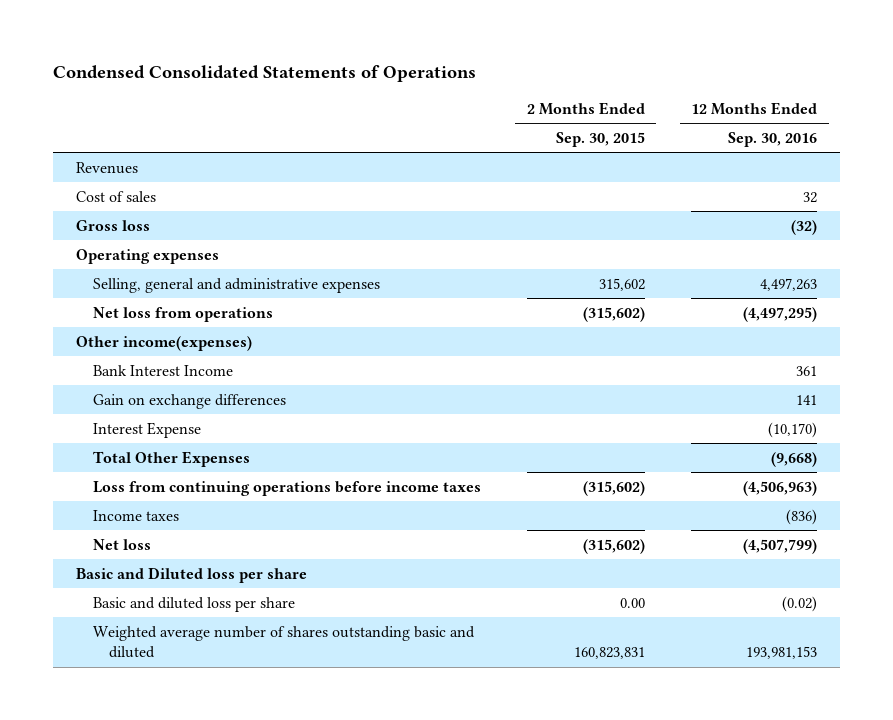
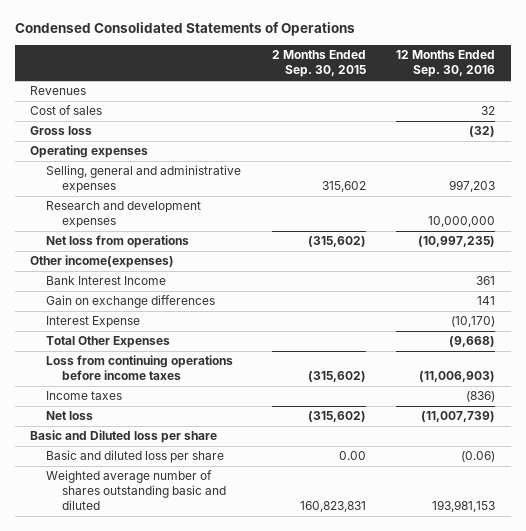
[760,277,818,291] 4,497,263 -> [449,180,496,193] 997,203
none -> [46,201,202,229] Research and development expenses
[743,306,818,322] (4,497,295) -> [418,236,496,248] (10,997,235)
[743,480,818,496] (4,506,963) -> [419,371,496,383] (11,006,903)
[743,538,818,554] (4,507,799) -> [421,411,496,423] (11,007,739)
[782,595,818,612] (0.02) -> [461,451,496,463] (0.06)

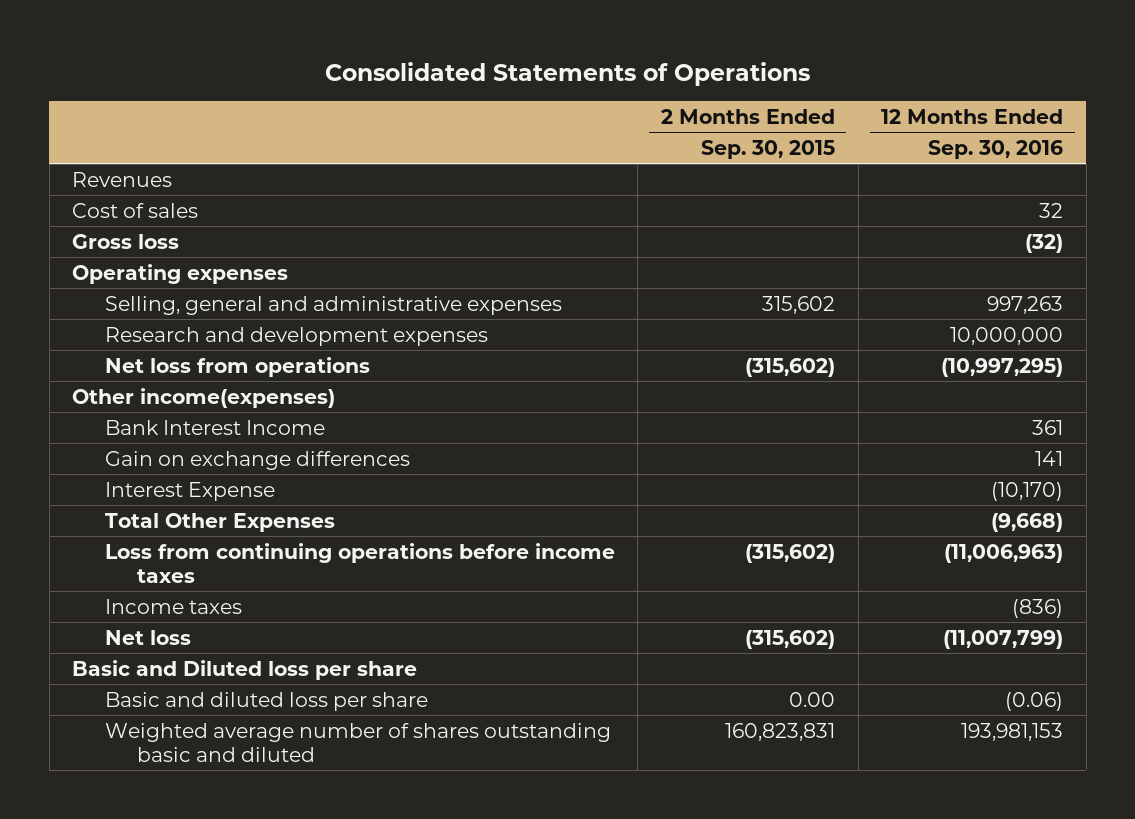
[14,22,355,37] Condensed Consolidated Statements of Operations -> [324,61,810,86] Consolidated Statements of Operations
[449,180,496,193] 997,203 -> [987,295,1064,314] 997,263
[418,236,496,248] (10,997,235) -> [941,357,1064,377] (10,997,295)
[419,371,496,383] (11,006,903) -> [944,543,1064,563] (11,006,963)
[421,411,496,423] (11,007,739) -> [943,629,1064,649] (11,007,799)

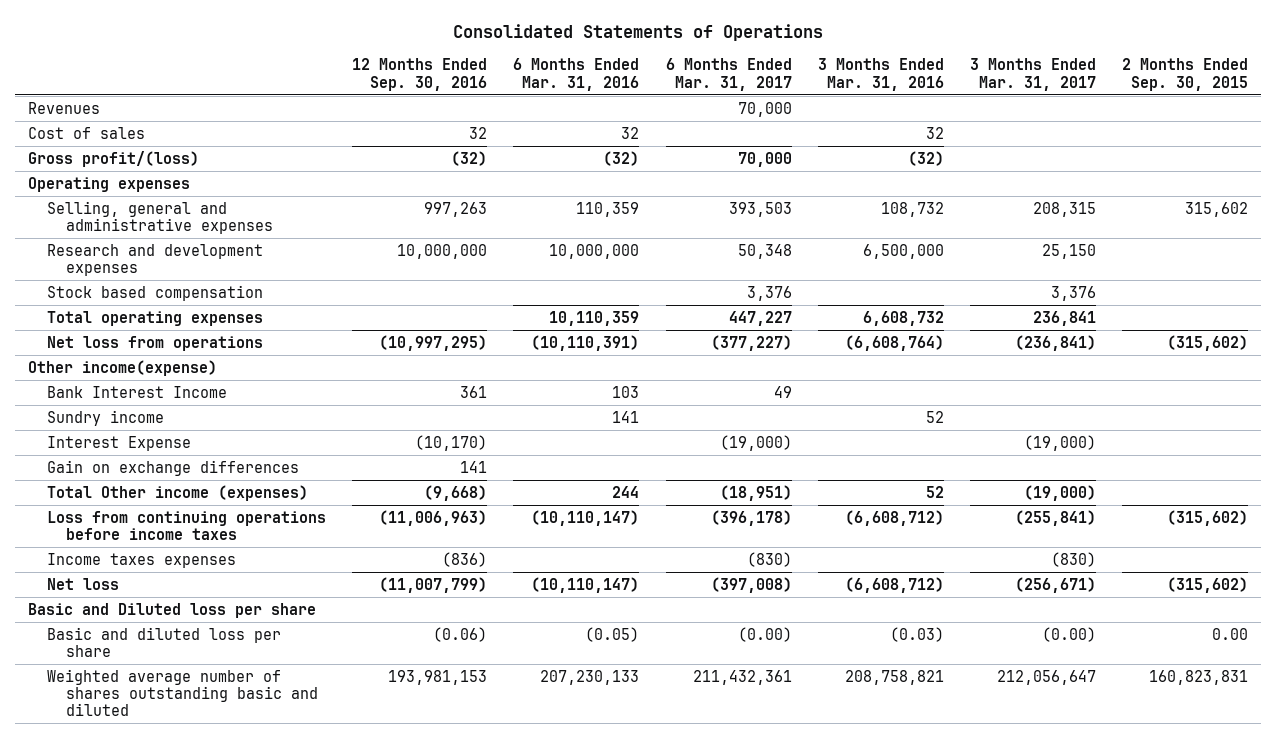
none -> [513,58,640,91] 6 Months Ended Mar. 31, 2016
none -> [665,58,792,91] 6 Months Ended Mar. 31, 2017
none -> [817,58,944,91] 3 Months Ended Mar. 31, 2016
none -> [969,58,1096,91] 3 Months Ended Mar. 31, 2017
[72,233,180,249] Gross loss -> [28,150,200,167] Gross profit/(loss)
none -> [46,284,263,301] Stock based compensation
none -> [46,310,263,326] Total operating expenses
[72,387,336,408] Other income(expenses) -> [28,359,218,376] Other income(expense)
none -> [46,409,164,426] Sundry income
[104,450,410,470] Gain on exchange differences -> [46,459,299,476] Gain on exchange differences
[104,512,335,532] Total Other Expenses -> [46,484,308,501] Total Other income (expenses)
[104,598,242,614] Income taxes -> [46,552,236,568] Income taxes expenses

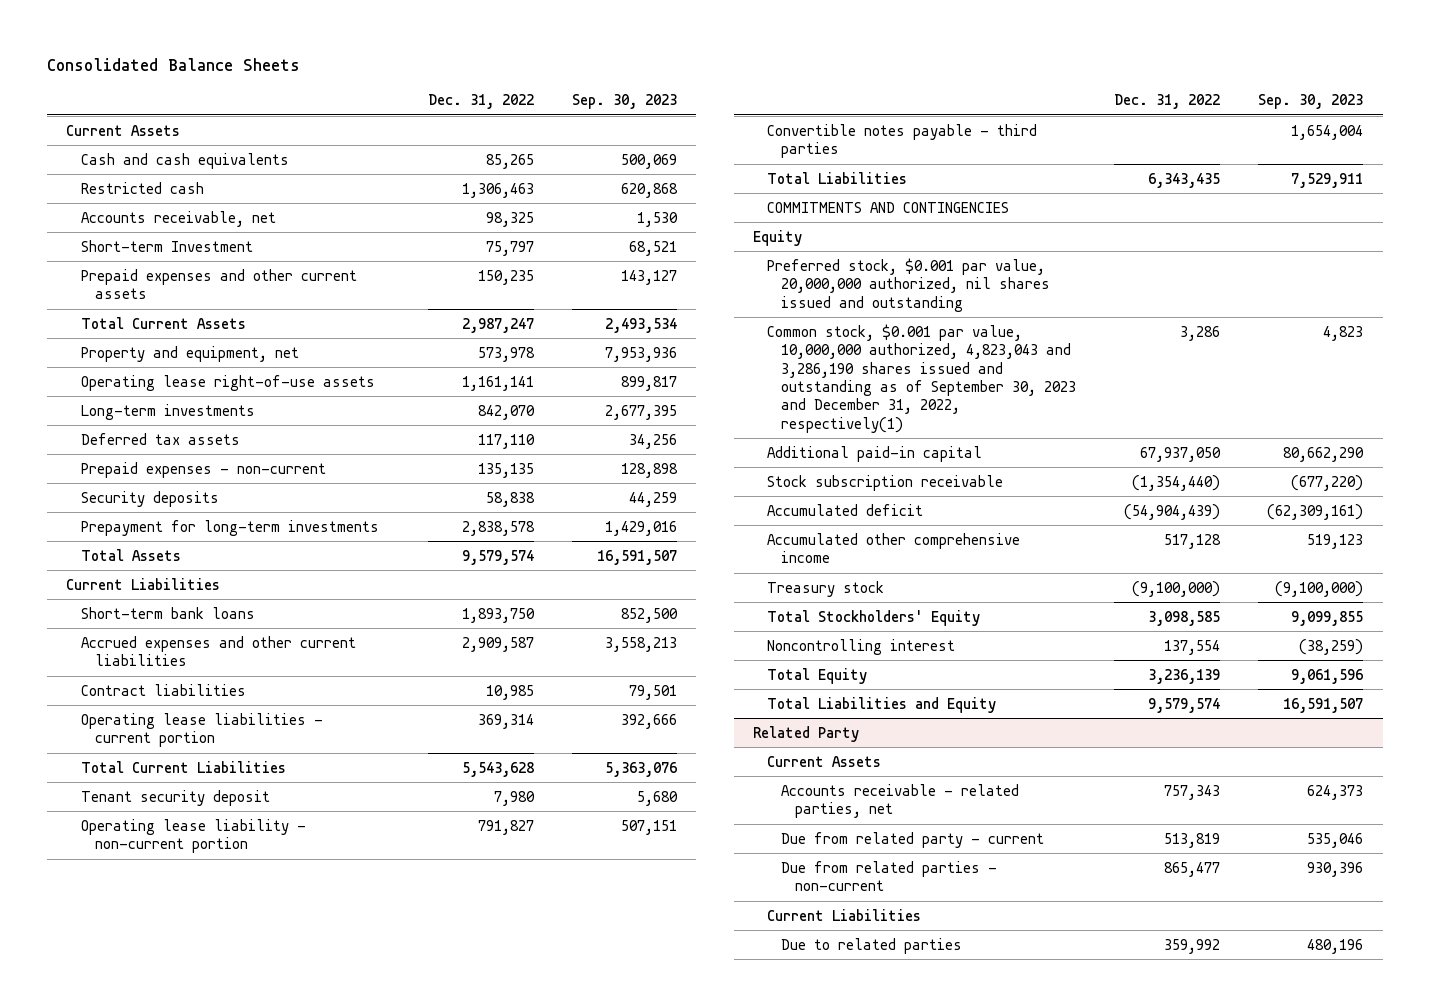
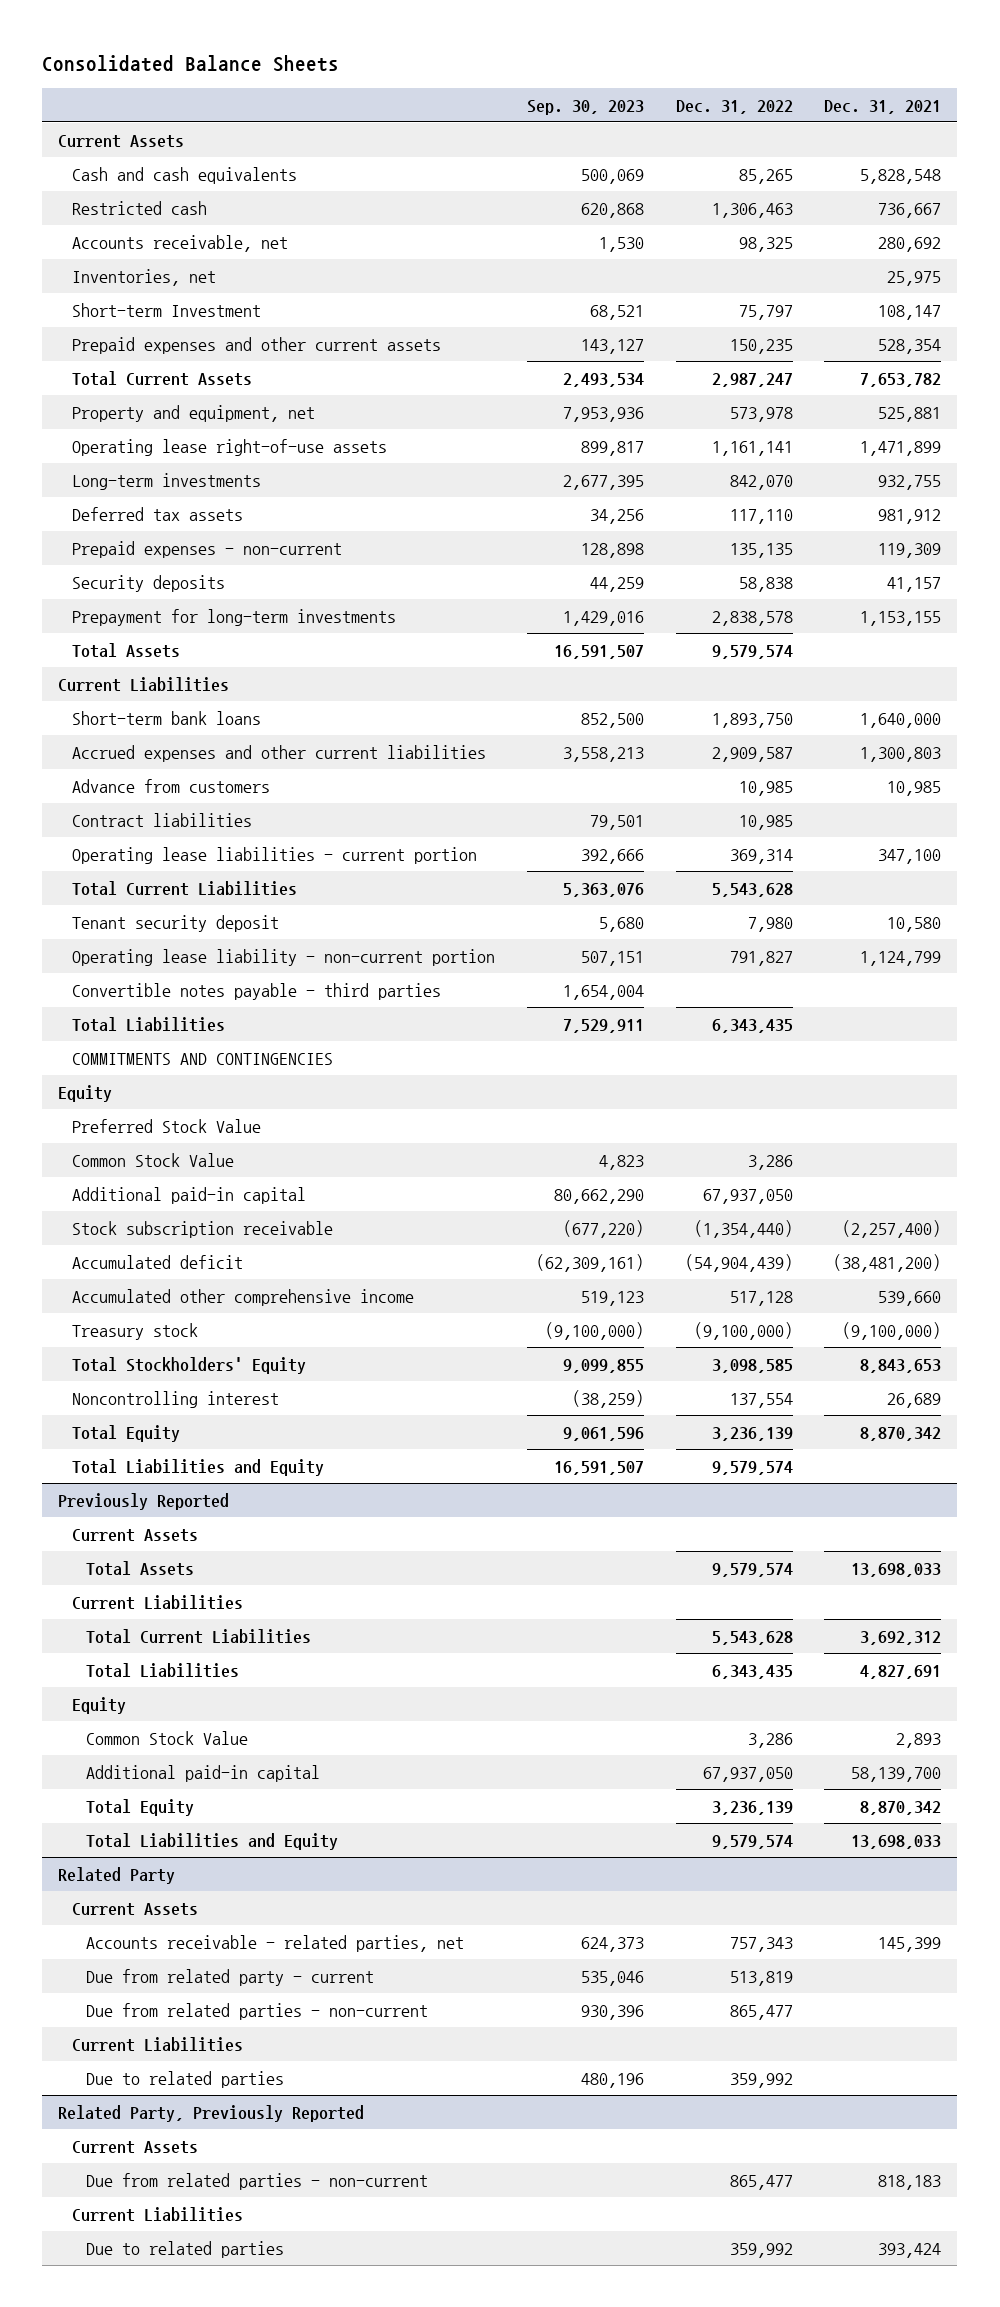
none -> [824,99,942,114] Dec. 31, 2021
none -> [72,268,217,286] Inventories, net
none -> [72,778,271,793] Advance from customers
[766,257,1051,312] Preferred stock, $0.001 par value, 20,000,000 authorized, nil shares issued and outstanding -> [72,1118,262,1133] Preferred Stock Value
[766,323,1077,433] Common stock, $0.001 par value, 10,000,000 authorized, 4,823,043 and 3,286,190 shares issued and outstanding as of September 30, 2023 and December 31, 2022, respectively(1) -> [72,1152,235,1167] Common Stock Value
none -> [58,1492,230,1510] Previously Reported
none -> [72,1528,199,1542] Current Assets
none -> [85,1560,194,1576] Total Assets
none -> [72,1594,244,1610] Current Liabilities
none -> [85,1628,311,1644] Total Current Liabilities
none -> [85,1662,239,1678] Total Liabilities
none -> [72,1696,127,1714] Equity
none -> [85,1730,248,1745] Common Stock Value
none -> [85,1764,320,1782] Additional paid-in capital
none -> [85,1798,194,1816] Total Equity
none -> [85,1832,338,1850] Total Liabilities and Equity
none -> [58,2104,365,2122] Related Party, Previously Reported
none -> [72,2140,199,2154] Current Assets
none -> [85,2172,428,2190] Due from related parties - non-current
none -> [72,2206,244,2222] Current Liabilities
none -> [85,2240,284,2258] Due to related parties

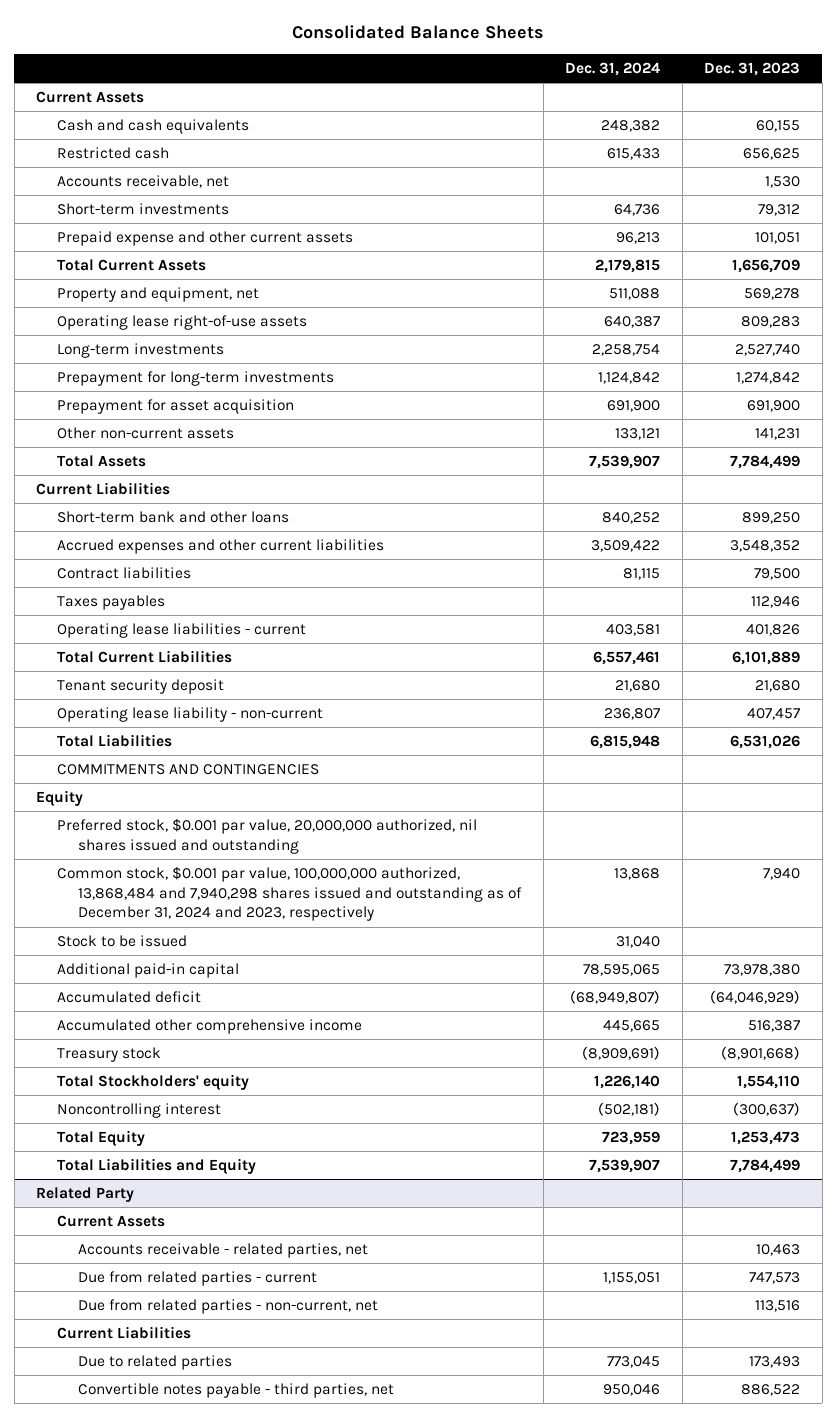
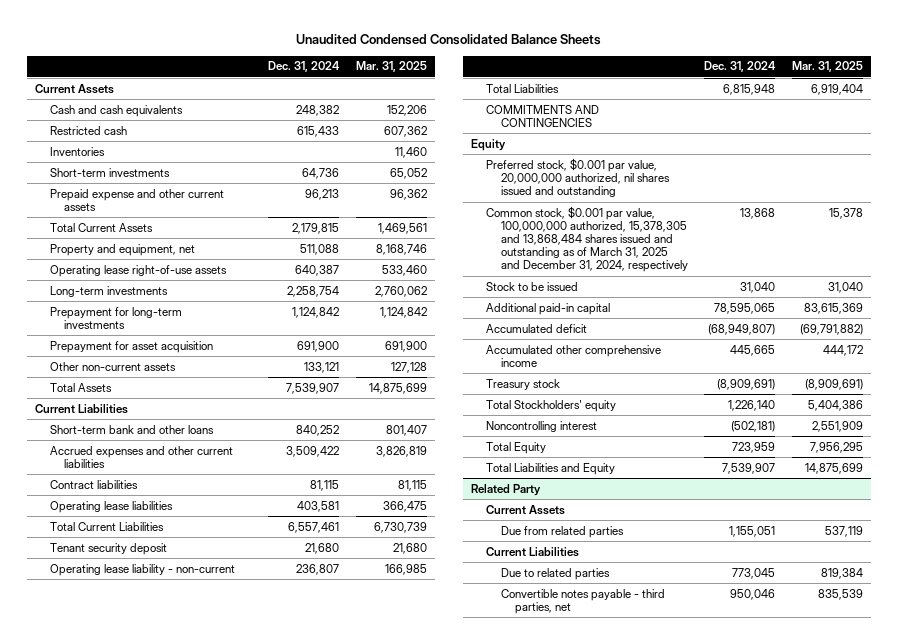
[292,25,545,40] Consolidated Balance Sheets -> [296,34,602,46] Unaudited Condensed Consolidated Balance Sheets
[704,61,801,76] Dec. 31, 2023 -> none
none -> [355,61,427,73] Mar. 31, 2025
[57,175,230,189] Accounts receivable, net -> none
none -> [49,146,105,156] Inventories
[57,595,166,611] Taxes payables -> none
[57,623,307,639] Operating lease liabilities - current -> [49,500,173,513] Operating lease liabilities
[57,866,522,922] Common stock, $0.001 par value, 100,000,000 authorized, 13,868,484 and 7,940,298 shares issued and outstanding as of December 31, 2024 and 2023, respectively -> [486,205,688,273] Common stock, $0.001 par value, 100,000,000 authorized, 15,378,305 and 13,868,484 shares issued and outstanding as of March 31, 2025 and December 31, 2024, respectively
[77,1243,368,1259] Accounts receivable - related parties, net -> none
[77,1299,378,1315] Due from related parties - non-current, net -> none
[77,1271,317,1287] Due from related parties - current -> [500,525,624,538] Due from related parties

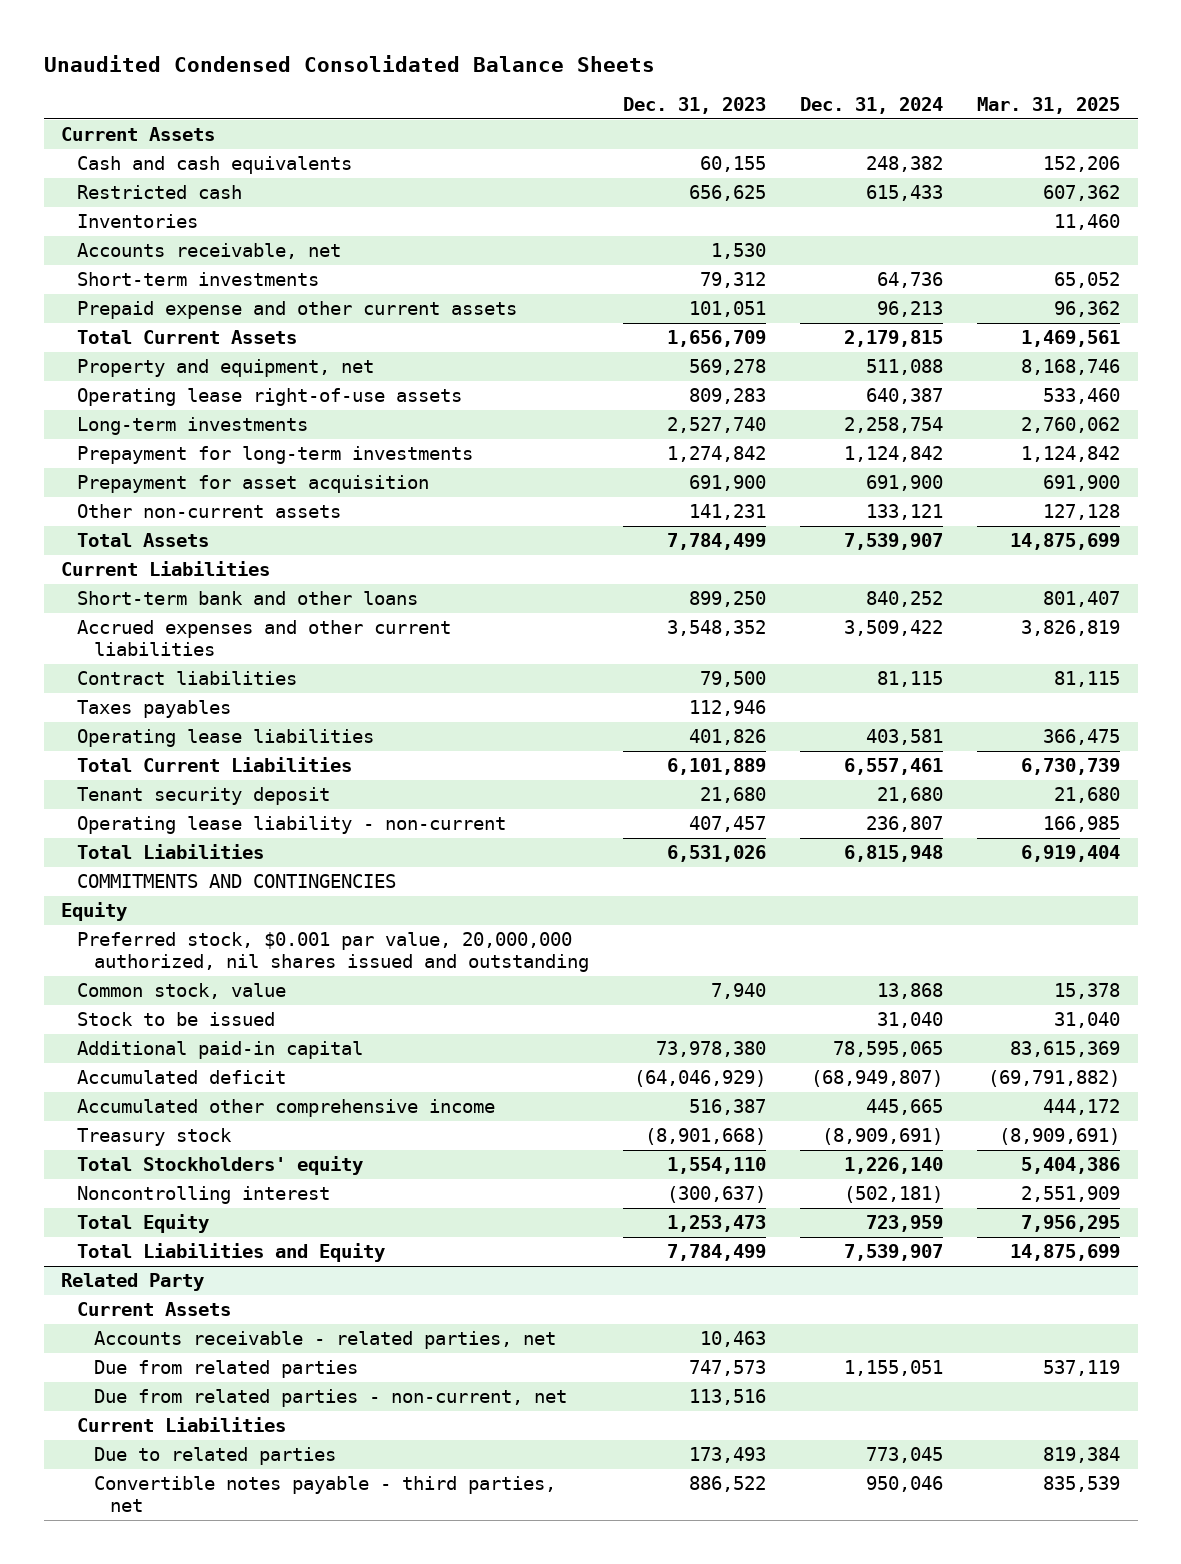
none -> [623,97,767,115] Dec. 31, 2023
none -> [77,242,342,259] Accounts receivable, net
none -> [77,699,232,718] Taxes payables
[486,205,688,273] Common stock, $0.001 par value, 100,000,000 authorized, 15,378,305 and 13,868,484 shares issued and outstanding as of March 31, 2025 and December 31, 2024, respectively -> [77,982,287,999] Common stock, value
none -> [93,1330,556,1349] Accounts receivable - related parties, net
none -> [93,1388,567,1407] Due from related parties - non-current, net

